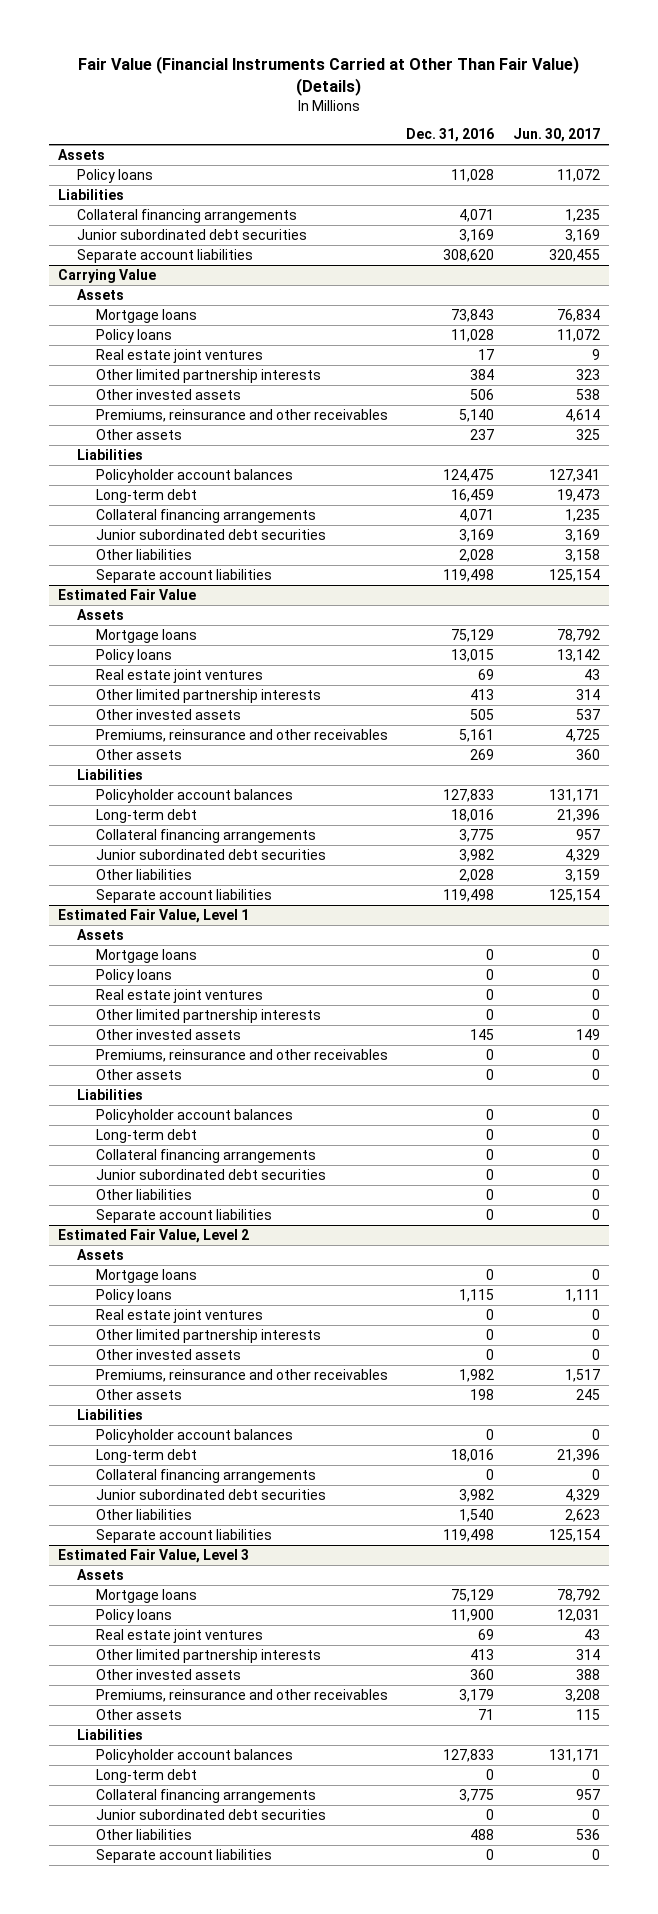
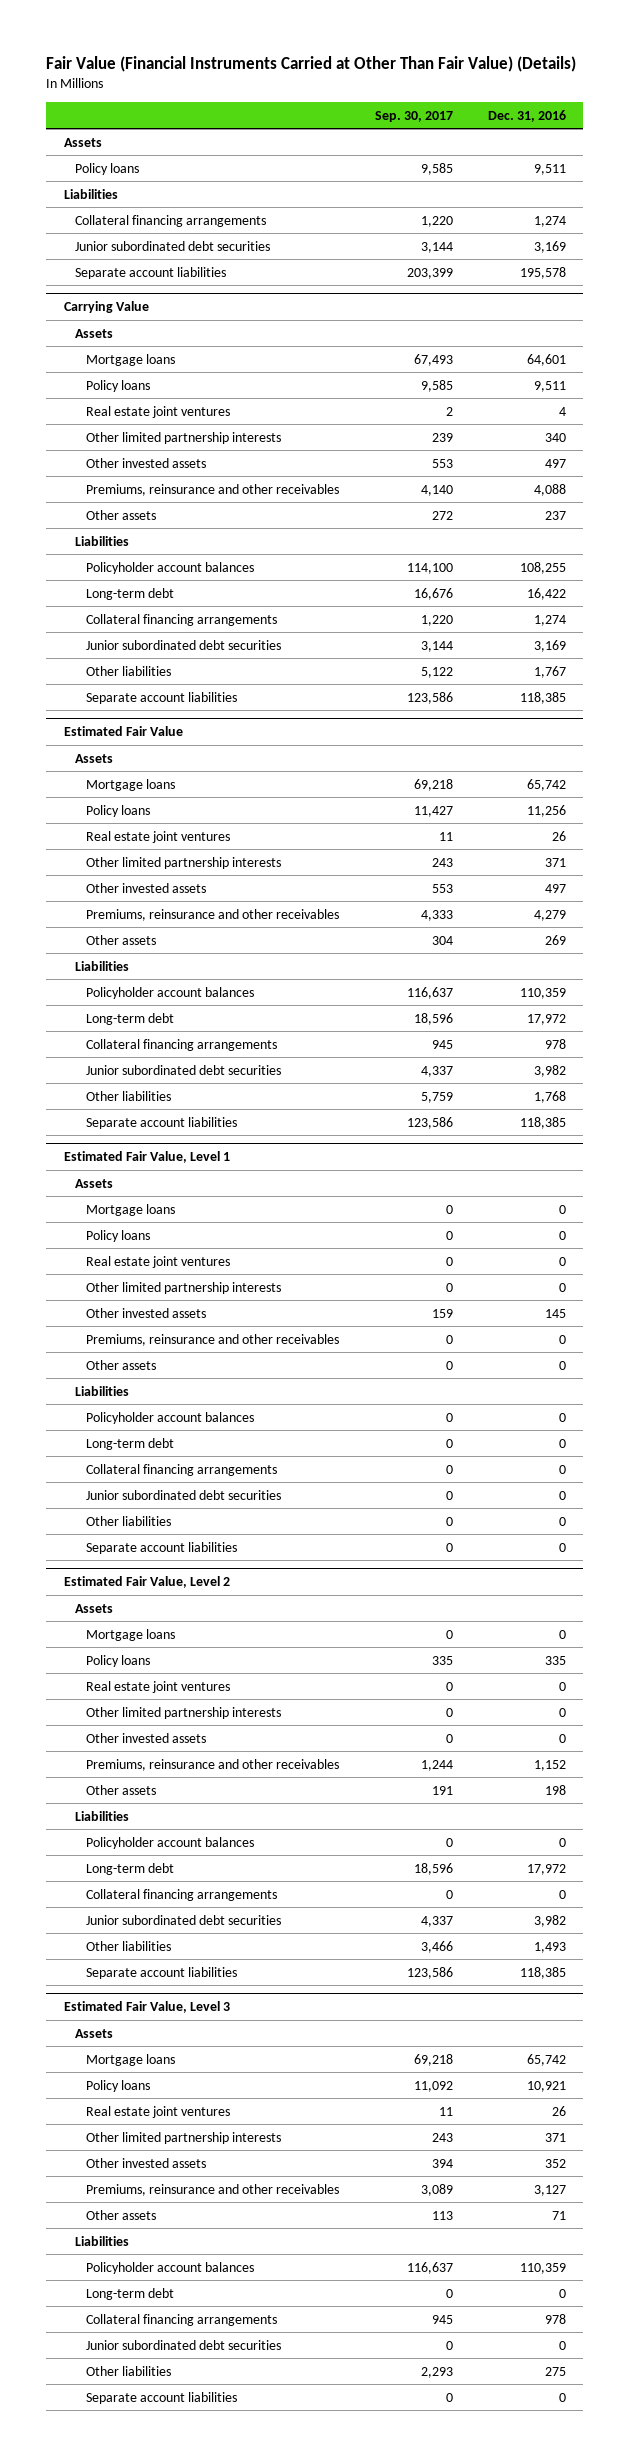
[512,128,600,143] Jun. 30, 2017 -> none
none -> [374,110,453,122] Sep. 30, 2017
[451,168,495,182] 11,028 -> [533,163,566,175] 9,511
[459,208,495,222] 4,071 -> [533,215,566,227] 1,274
[443,248,495,262] 308,620 -> [519,266,566,279] 195,578
[451,308,495,322] 73,843 -> [526,353,566,366] 64,601
[451,328,495,342] 11,028 -> [533,380,566,392] 9,511
[478,348,495,360] 17 -> [558,406,566,416] 4
[470,368,495,380] 384 -> [544,432,566,442] 340
[470,388,495,400] 506 -> [544,458,566,468] 497
[459,408,495,422] 5,140 -> [533,483,566,496] 4,088
[443,468,495,482] 124,475 -> [519,561,566,574] 108,255
[451,488,495,502] 16,459 -> [526,587,566,600] 16,422
[459,508,495,522] 4,071 -> [533,614,566,626] 1,274
[459,548,495,562] 2,028 -> [533,665,566,678] 1,767
[443,568,495,582] 119,498 -> [519,691,566,704] 118,385
[451,628,495,642] 75,129 -> [526,778,566,791] 65,742
[451,648,495,662] 13,015 -> [526,804,566,817] 11,256
[478,668,495,680] 69 -> [551,830,566,841] 26
[470,688,495,700] 413 -> [544,857,566,867] 371
[470,708,495,720] 505 -> [544,883,566,893] 497
[459,728,495,742] 5,161 -> [533,909,566,921] 4,279
[443,788,495,802] 127,833 -> [519,987,566,999] 110,359
[451,808,495,822] 18,016 -> [526,1013,566,1025] 17,972
[459,828,495,842] 3,775 -> [544,1038,566,1049] 978
[459,868,495,882] 2,028 -> [533,1090,566,1103] 1,768
[443,888,495,902] 119,498 -> [519,1116,566,1129] 118,385
[459,1288,495,1302] 1,115 -> [544,1655,566,1665] 335
[459,1368,495,1382] 1,982 -> [533,1759,566,1771] 1,152
[451,1448,495,1462] 18,016 -> [526,1863,566,1875] 17,972
[459,1508,495,1522] 1,540 -> [533,1941,566,1953] 1,493
[443,1528,495,1542] 119,498 -> [519,1966,566,1979] 118,385
[451,1588,495,1602] 75,129 -> [526,2053,566,2066] 65,742
[451,1608,495,1622] 11,900 -> [526,2080,566,2092] 10,921
[478,1628,495,1640] 69 -> [551,2105,566,2116] 26
[470,1648,495,1660] 413 -> [544,2132,566,2142] 371
[470,1668,495,1680] 360 -> [544,2158,566,2168] 352
[459,1688,495,1702] 3,179 -> [533,2184,566,2196] 3,127
[443,1748,495,1762] 127,833 -> [519,2262,566,2274] 110,359
[459,1788,495,1802] 3,775 -> [544,2313,566,2324] 978
[470,1828,495,1840] 488 -> [544,2366,566,2376] 275

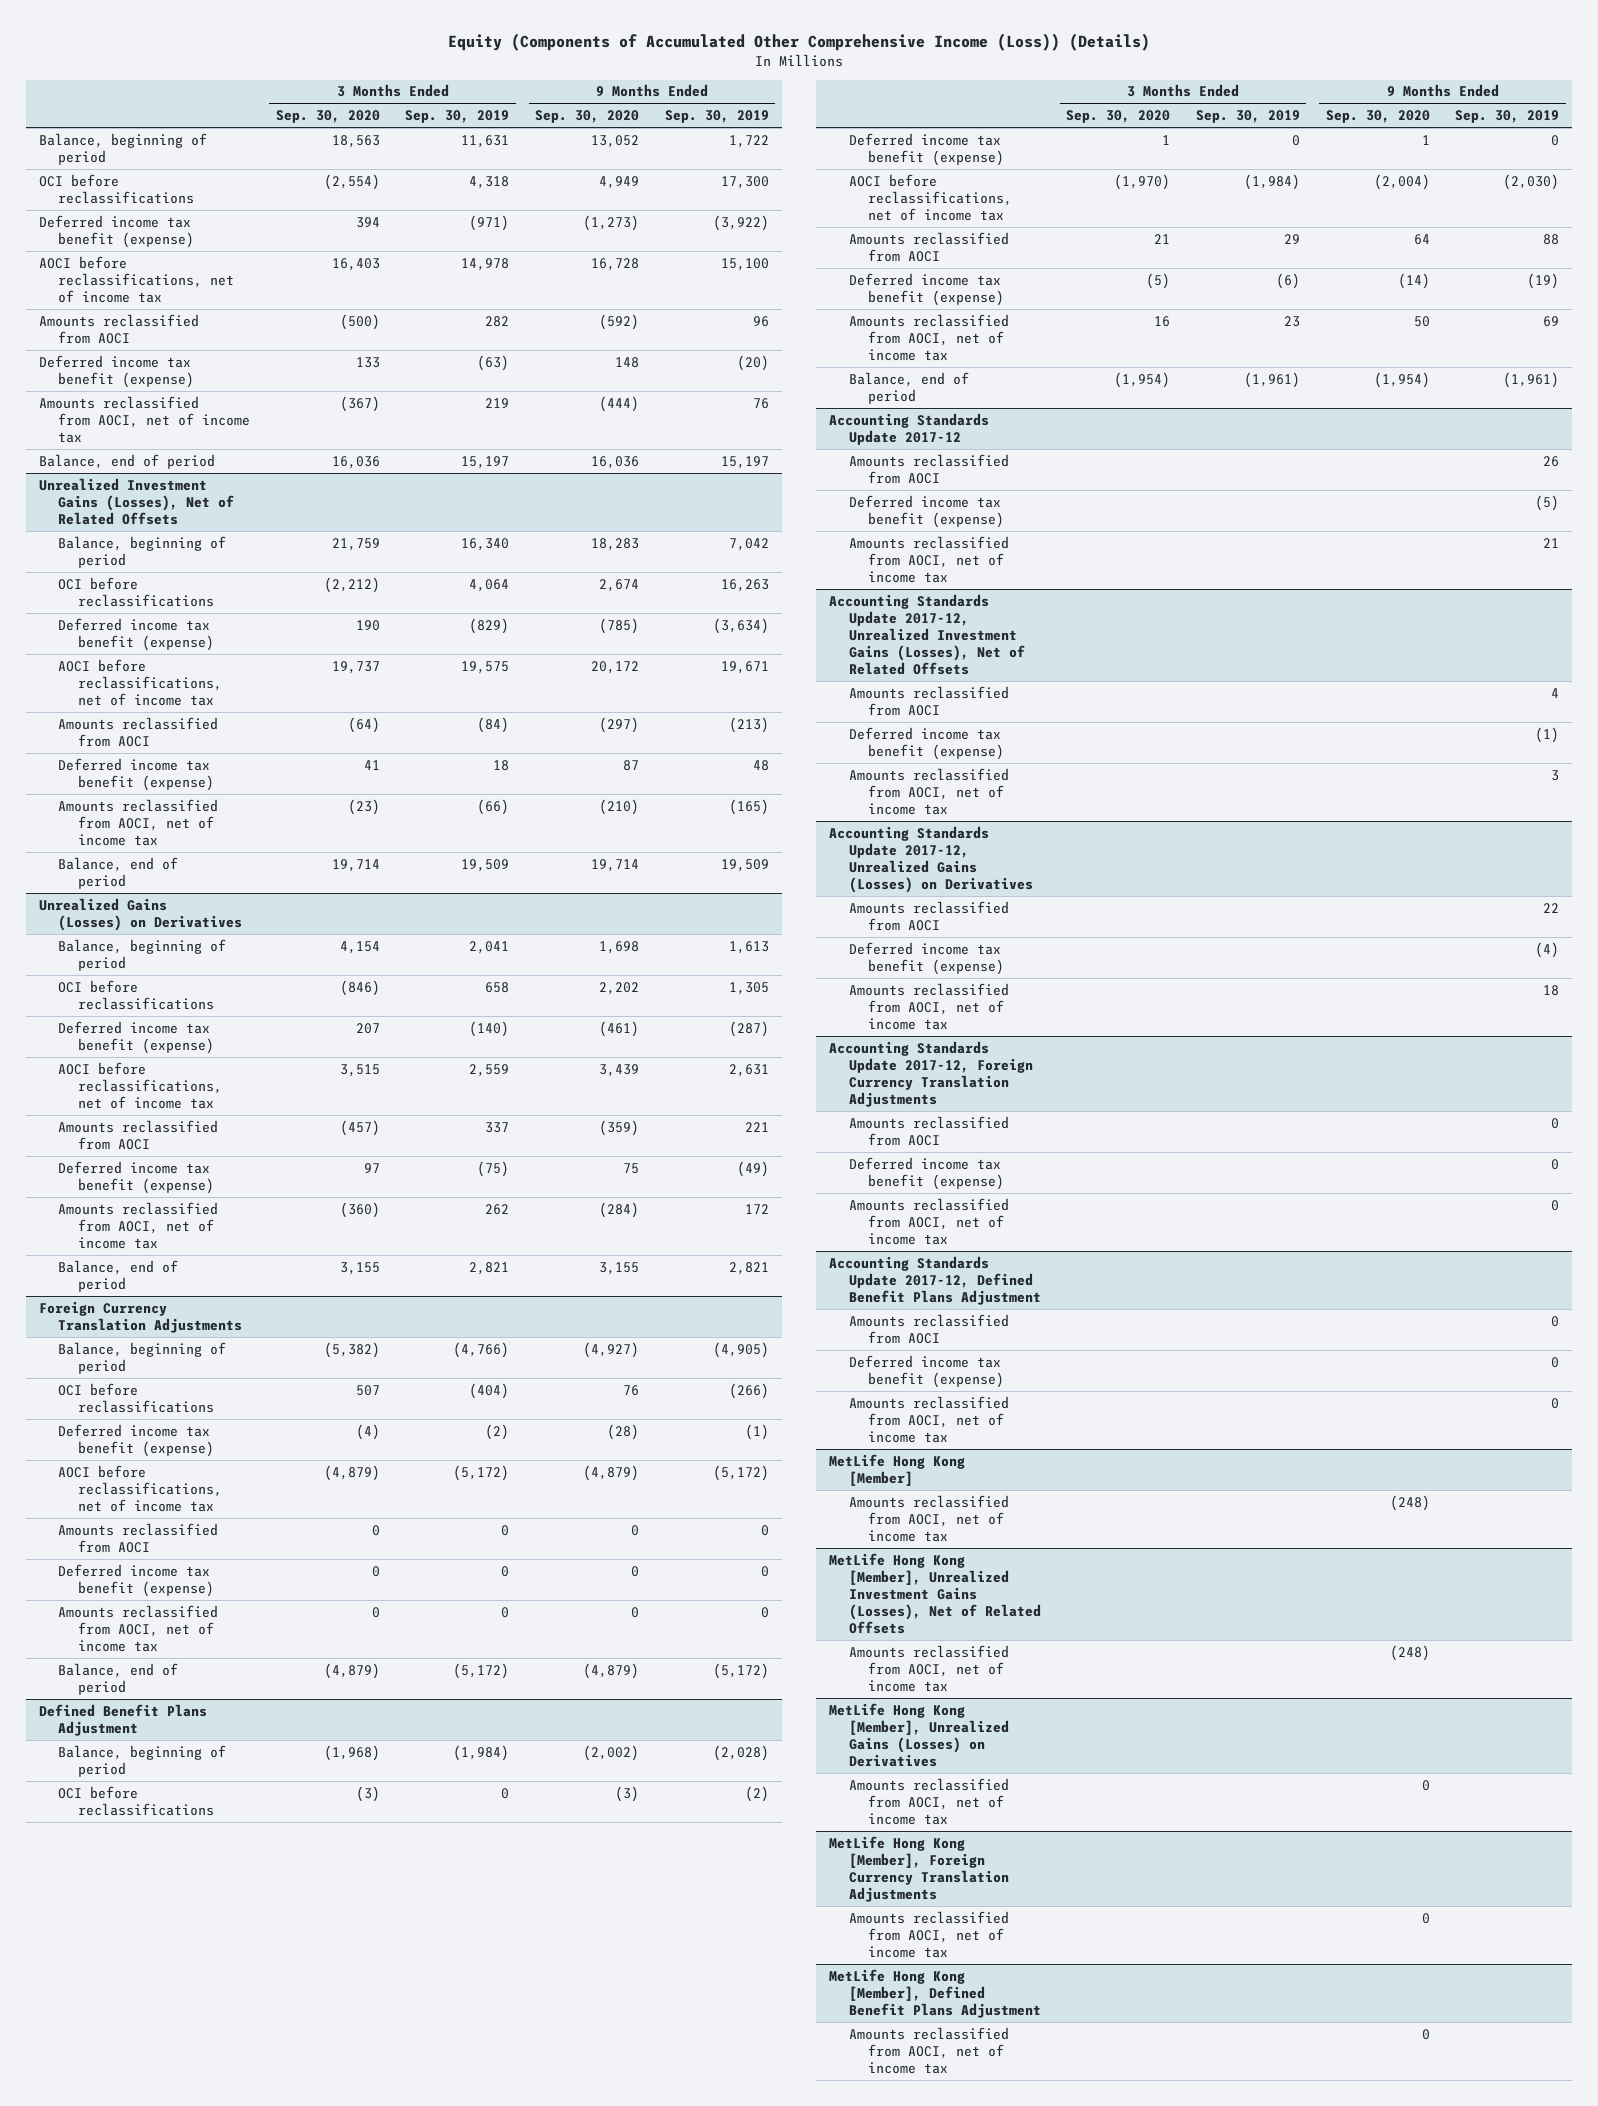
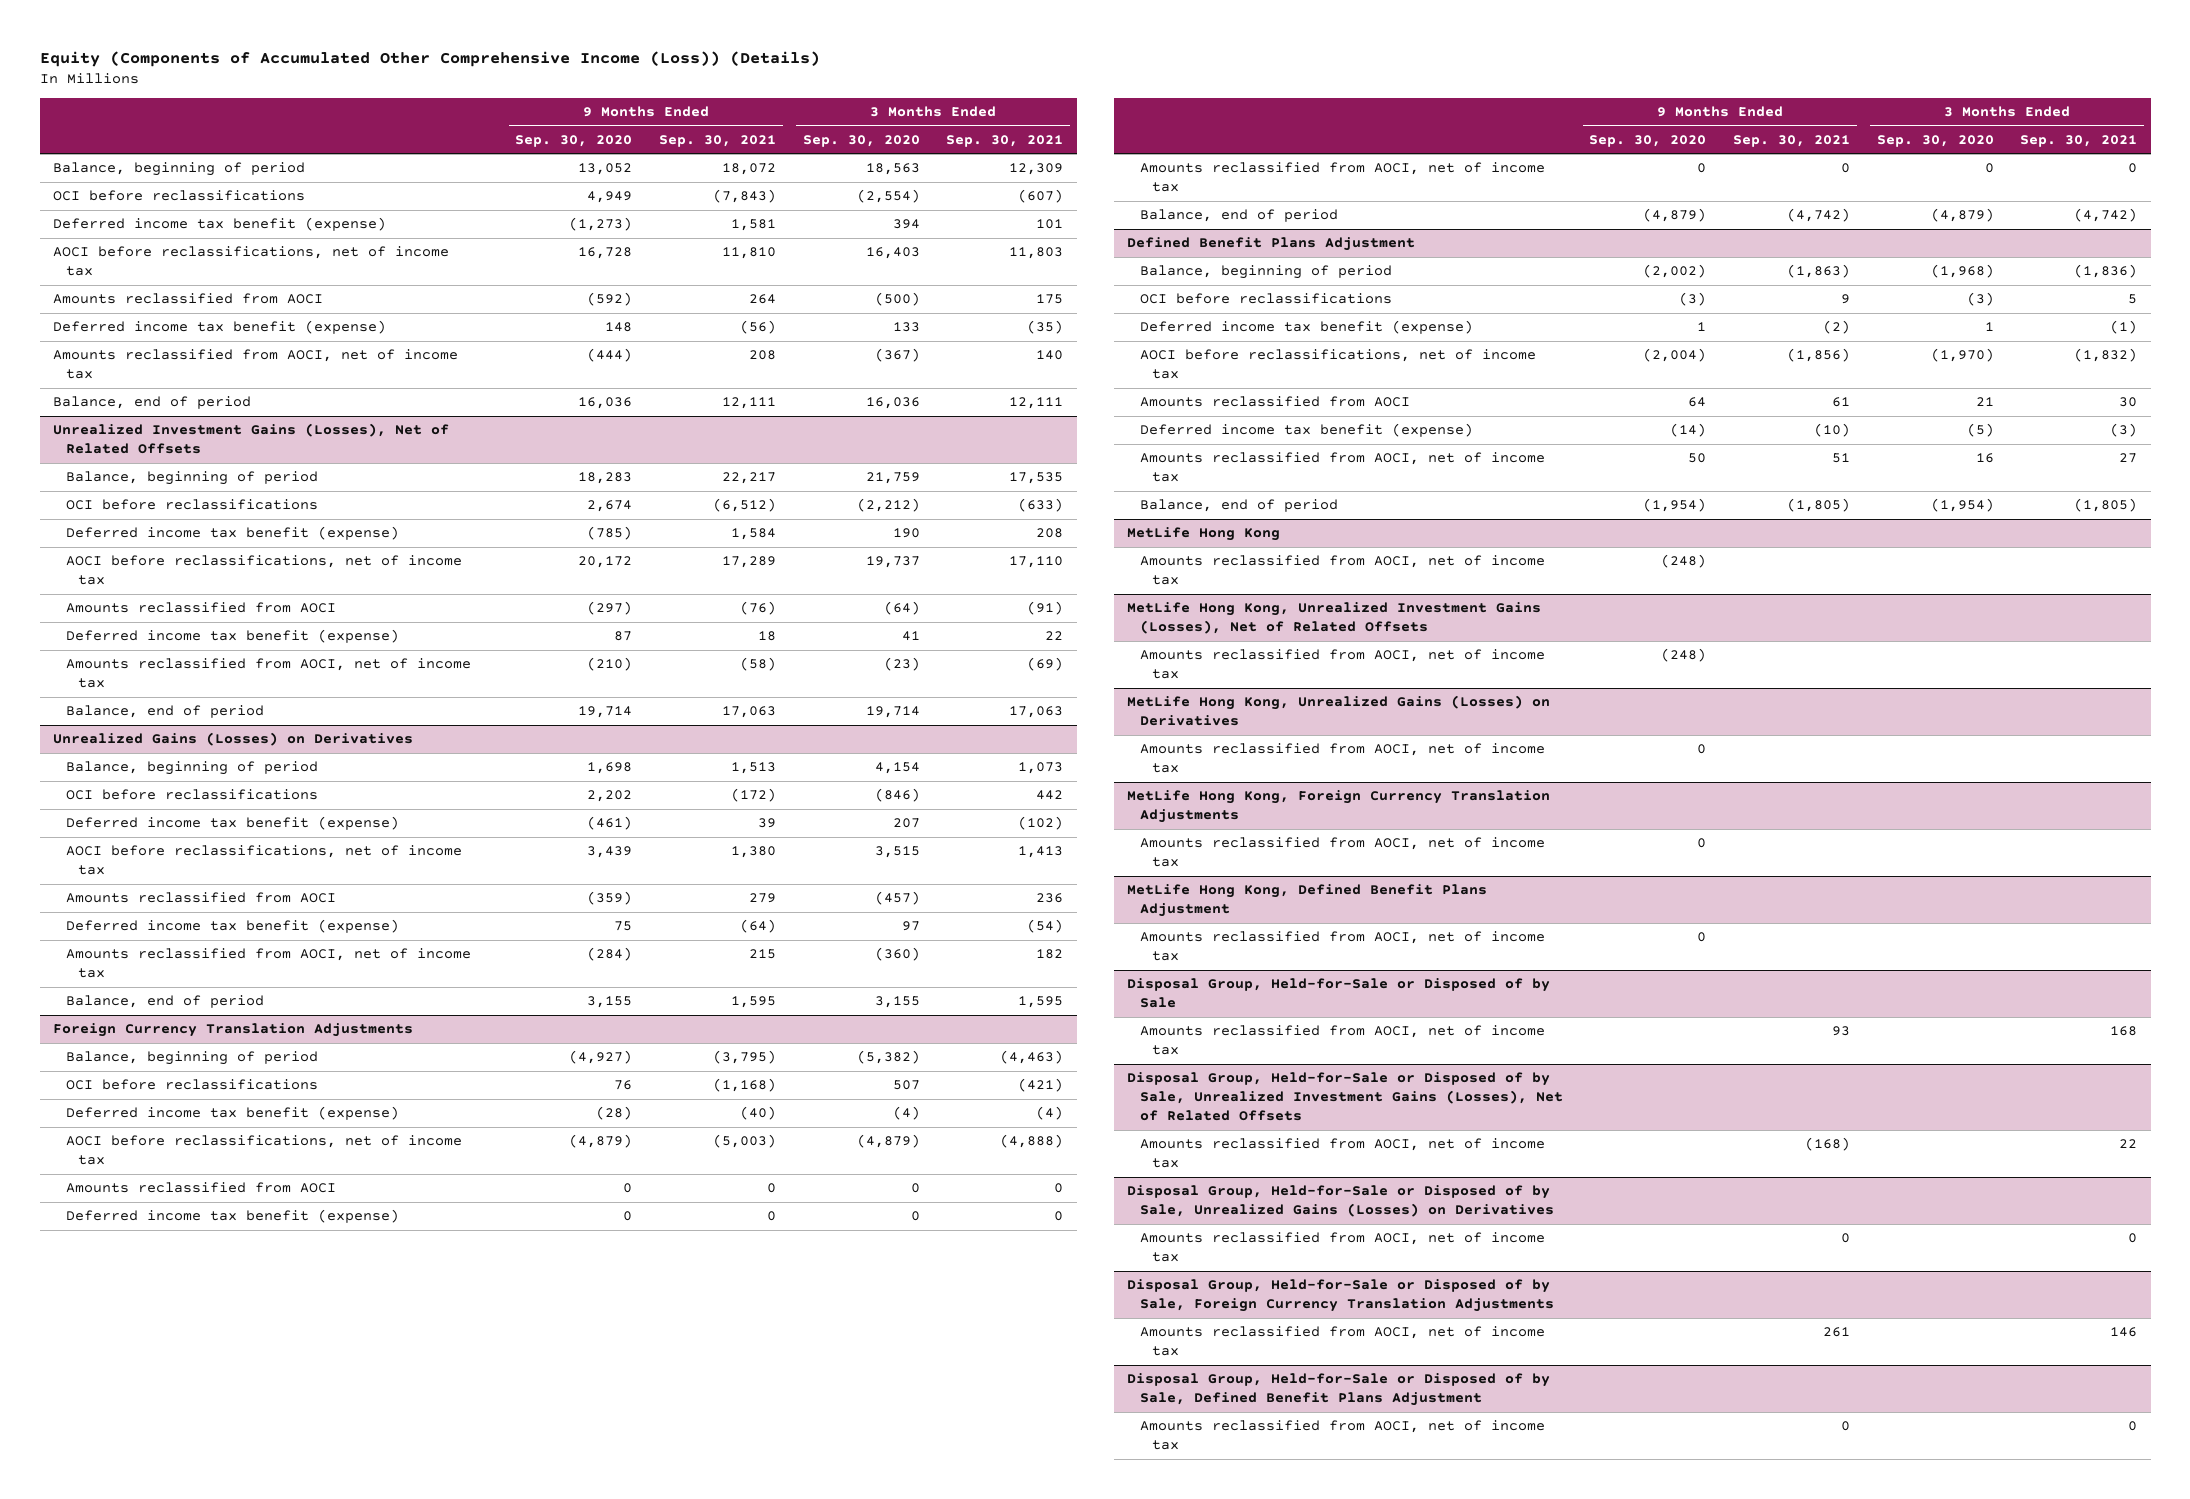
[405,110,510,124] Sep. 30, 2019 -> none
[664,110,769,124] Sep. 30, 2019 -> none
none -> [658,134,776,147] Sep. 30, 2021
none -> [946,134,1064,147] Sep. 30, 2021
[829,412,990,445] Accounting Standards Update 2017-12 -> none
[848,453,1009,484] Amounts reclassified from AOCI -> none
[848,494,1005,528] Deferred income tax benefit (expense) -> none
[848,535,1009,583] Amounts reclassified from AOCI, net of income tax -> none
[829,593,1025,675] Accounting Standards Update 2017-12, Unrealized Investment Gains (Losses), Net of Related Offsets -> none
[848,685,1009,716] Amounts reclassified from AOCI -> none
[848,726,1005,760] Deferred income tax benefit (expense) -> none
[848,767,1009,815] Amounts reclassified from AOCI, net of income tax -> none
[829,825,1033,893] Accounting Standards Update 2017-12, Unrealized Gains (Losses) on Derivatives -> none
[848,900,1009,931] Amounts reclassified from AOCI -> none
[848,941,1005,975] Deferred income tax benefit (expense) -> none
[848,982,1009,1030] Amounts reclassified from AOCI, net of income tax -> none
[829,1040,1033,1107] Accounting Standards Update 2017-12, Foreign Currency Translation Adjustments -> none
[848,1115,1009,1146] Amounts reclassified from AOCI -> none
[848,1156,1005,1190] Deferred income tax benefit (expense) -> none
[848,1197,1009,1245] Amounts reclassified from AOCI, net of income tax -> none
[829,1255,1041,1305] Accounting Standards Update 2017-12, Defined Benefit Plans Adjustment -> none
[848,1313,1009,1344] Amounts reclassified from AOCI -> none
[848,1354,1005,1388] Deferred income tax benefit (expense) -> none
[848,1395,1009,1443] Amounts reclassified from AOCI, net of income tax -> none
[829,1453,966,1486] MetLife Hong Kong [Member] -> [1127,527,1281,542] MetLife Hong Kong
[829,1552,1041,1634] MetLife Hong Kong [Member], Unrealized Investment Gains (Losses), Net of Related Offsets -> [1127,602,1542,635] MetLife Hong Kong, Unrealized Investment Gains (Losses), Net of Related Offsets
[829,1702,1009,1767] MetLife Hong Kong [Member], Unrealized Gains (Losses) on Derivatives -> [1127,695,1551,727] MetLife Hong Kong, Unrealized Gains (Losses) on Derivatives
[829,1835,1009,1902] MetLife Hong Kong [Member], Foreign Currency Translation Adjustments -> [1127,790,1551,824] MetLife Hong Kong, Foreign Currency Translation Adjustments
[829,1968,1041,2018] MetLife Hong Kong [Member], Defined Benefit Plans Adjustment -> [1127,884,1488,918] MetLife Hong Kong, Defined Benefit Plans Adjustment
none -> [1127,978,1551,1009] Disposal Group, Held-for-Sale or Disposed of by Sale
none -> [1139,1025,1545,1056] Amounts reclassified from AOCI, net of income tax
none -> [1127,1072,1563,1122] Disposal Group, Held-for-Sale or Disposed of by Sale, Unrealized Investment Gains (Losses), Net of Related Offsets
none -> [1139,1138,1545,1169] Amounts reclassified from AOCI, net of income tax
none -> [1127,1185,1554,1218] Disposal Group, Held-for-Sale or Disposed of by Sale, Unrealized Gains (Losses) on Derivatives
none -> [1139,1232,1545,1263] Amounts reclassified from AOCI, net of income tax
none -> [1127,1279,1554,1313] Disposal Group, Held-for-Sale or Disposed of by Sale, Foreign Currency Translation Adjustments
none -> [1139,1326,1545,1357] Amounts reclassified from AOCI, net of income tax
none -> [1127,1373,1551,1407] Disposal Group, Held-for-Sale or Disposed of by Sale, Defined Benefit Plans Adjustment
none -> [1139,1420,1545,1451] Amounts reclassified from AOCI, net of income tax

